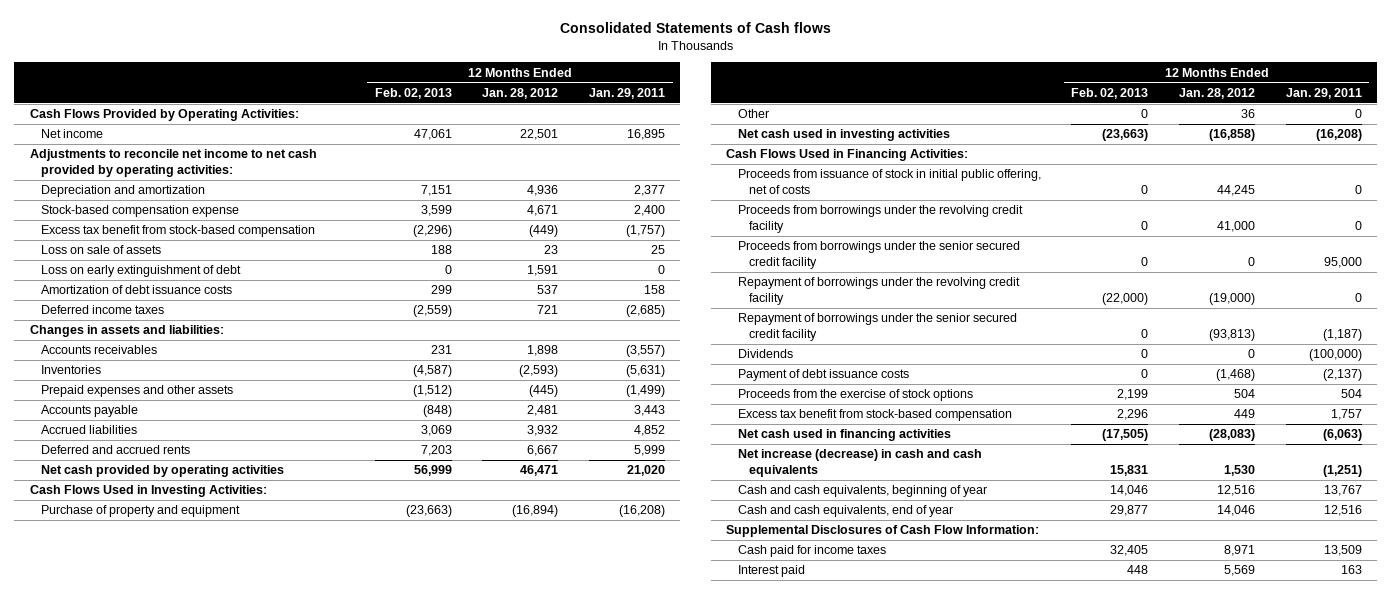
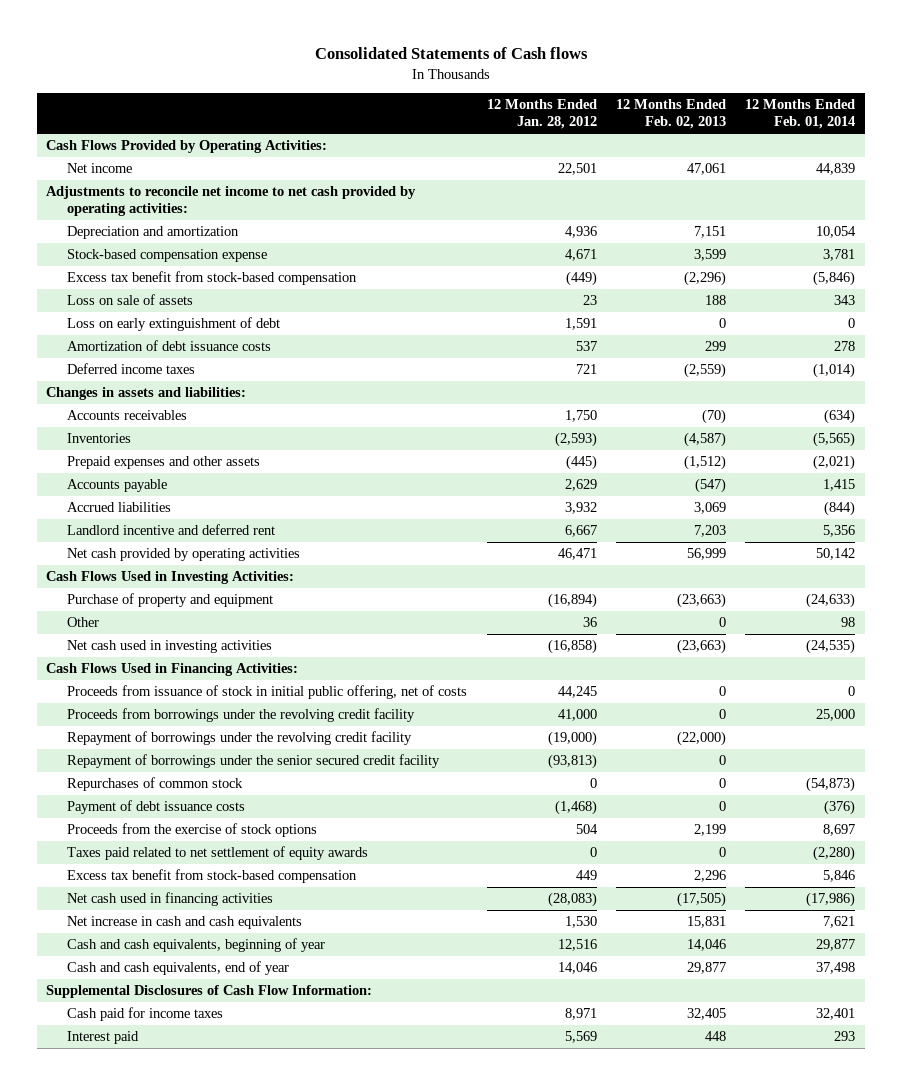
[589,87,666,99] Jan. 29, 2011 -> none
none -> [745,99,856,130] 12 Months Ended Feb. 01, 2014
[430,345,452,355] 231 -> [701,409,726,425] (70)
[527,345,559,357] 1,898 -> [564,410,597,423] 1,750
[422,405,452,418] (848) -> [694,478,726,494] (547)
[527,405,559,417] 2,481 -> [564,479,597,492] 2,629
[40,445,190,455] Deferred and accrued rents -> [67,524,276,536] Landlord incentive and deferred rent
[737,241,1020,270] Proceeds from borrowings under the senior secured credit facility -> none
[737,349,793,359] Dividends -> none
none -> [67,777,244,792] Repurchases of common stock
none -> [67,846,369,861] Taxes paid related to net settlement of equity awards
[737,449,982,478] Net increase (decrease) in cash and cash equivalents -> [67,916,303,930] Net increase in cash and cash equivalents

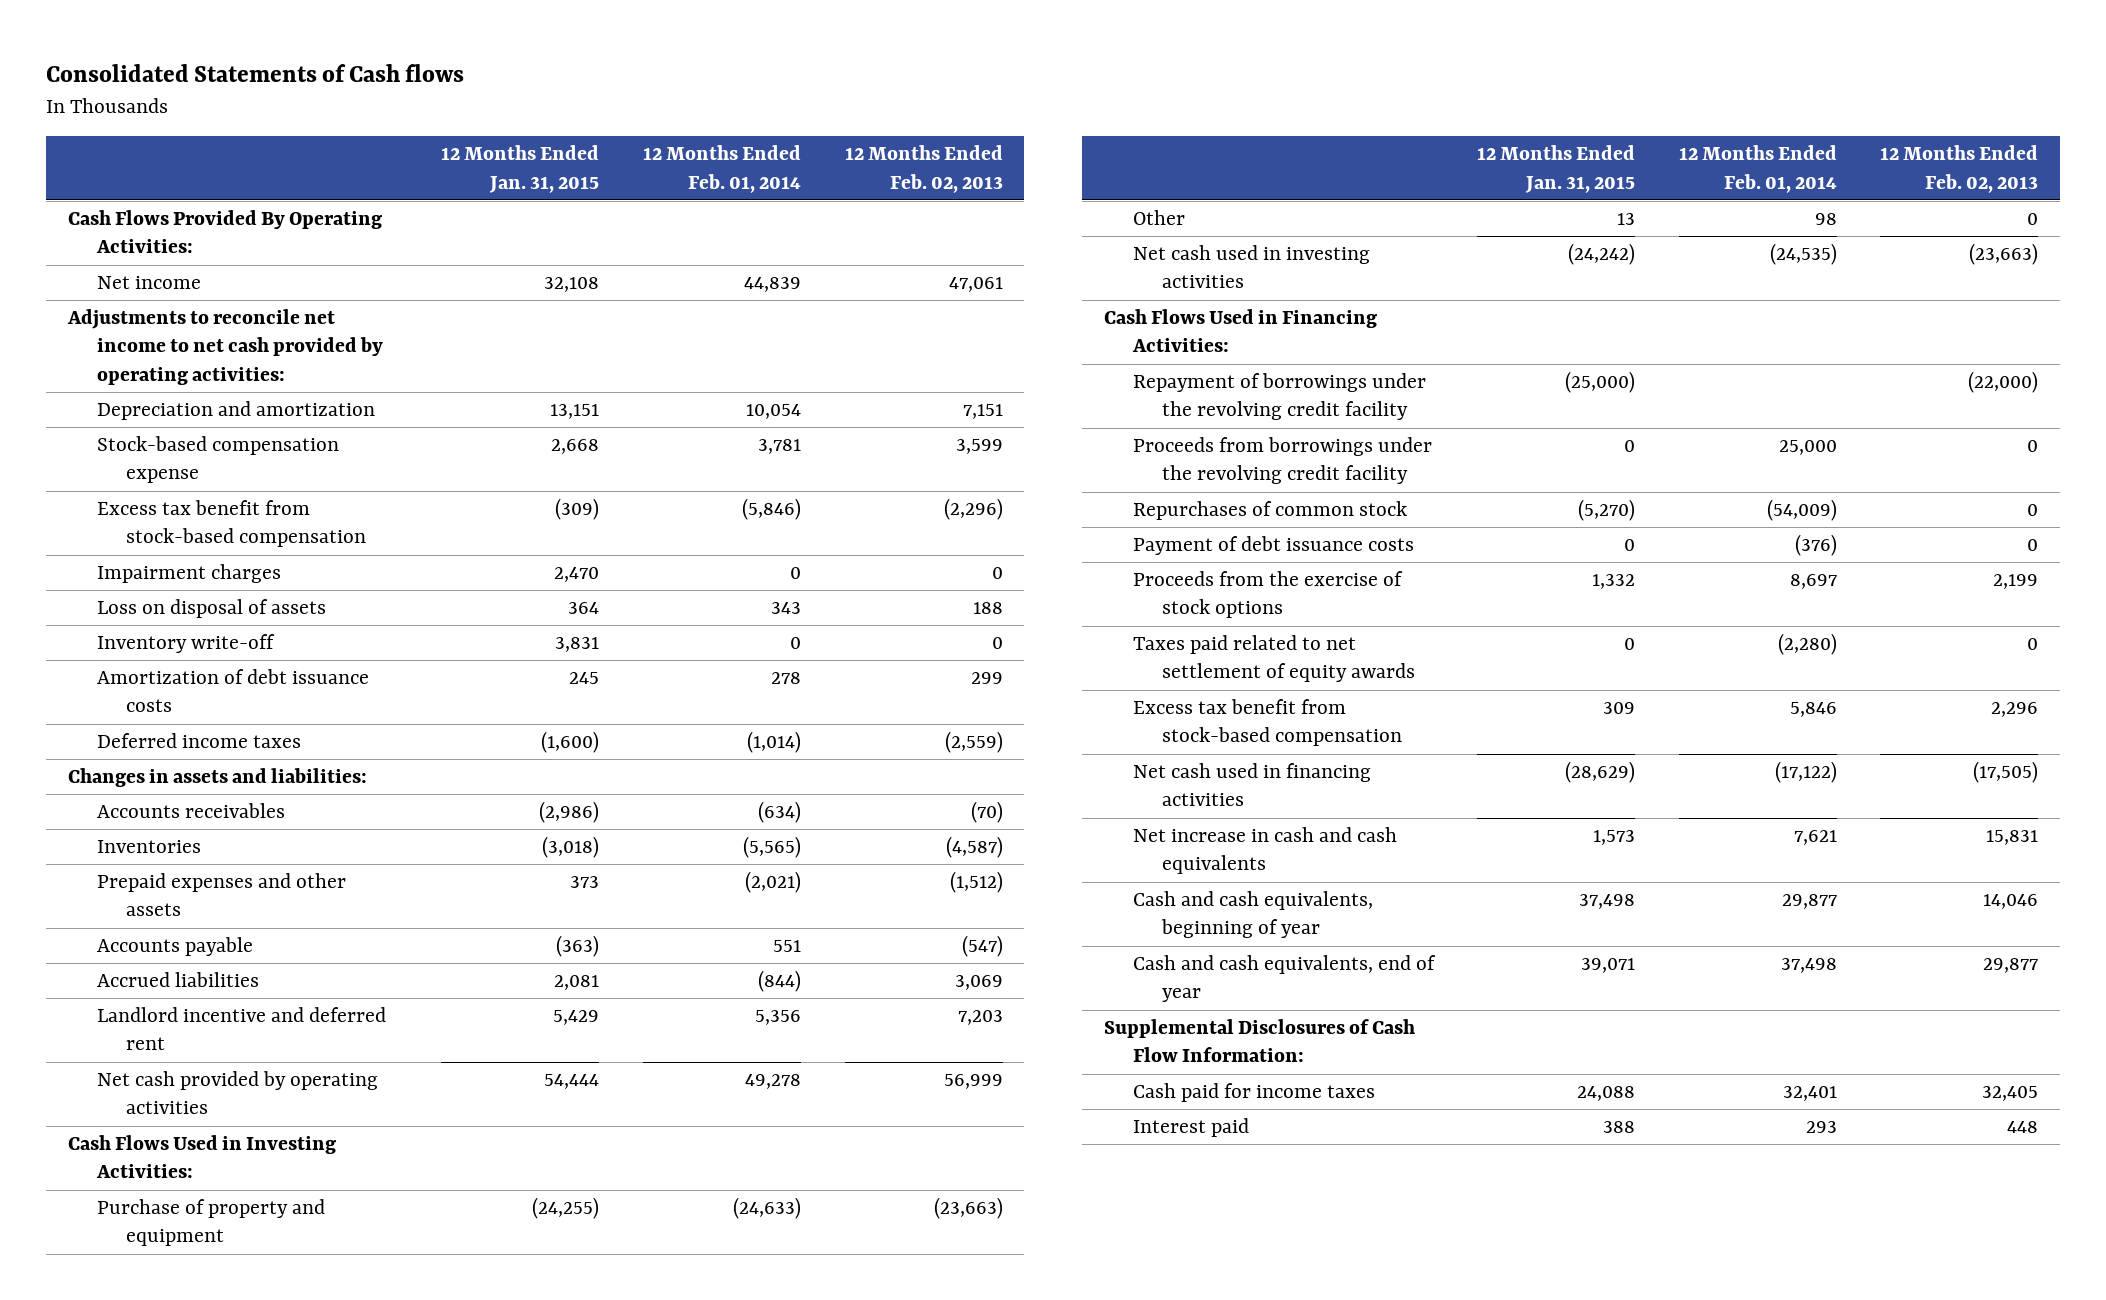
[486,99,597,130] 12 Months Ended Jan. 28, 2012 -> none
none -> [441,145,600,193] 12 Months Ended Jan. 31, 2015
[46,140,328,154] Cash Flows Provided by Operating Activities: -> [67,210,382,254] Cash Flows Provided By Operating Activities:
[67,317,281,332] Loss on early extinguishment of debt -> none
none -> [96,564,281,584] Impairment charges
[67,294,194,306] Loss on sale of assets -> [96,599,326,619] Loss on disposal of assets
none -> [96,634,275,654] Inventory write-off
[823,479,856,492] 1,415 -> [772,940,801,953] 551
[816,548,856,561] 50,142 -> [744,1074,801,1090] 49,278
[67,685,468,700] Proceeds from issuance of stock in initial public offering, net of costs -> none
[67,754,441,769] Repayment of borrowings under the senior secured credit facility -> none
[67,708,416,723] Proceeds from borrowings under the revolving credit facility -> [1132,437,1432,485] Proceeds from borrowings under the revolving credit facility
[806,777,856,793] (54,873) -> [1766,499,1837,522] (54,009)
[806,892,856,908] (17,986) -> [1774,761,1837,784] (17,122)

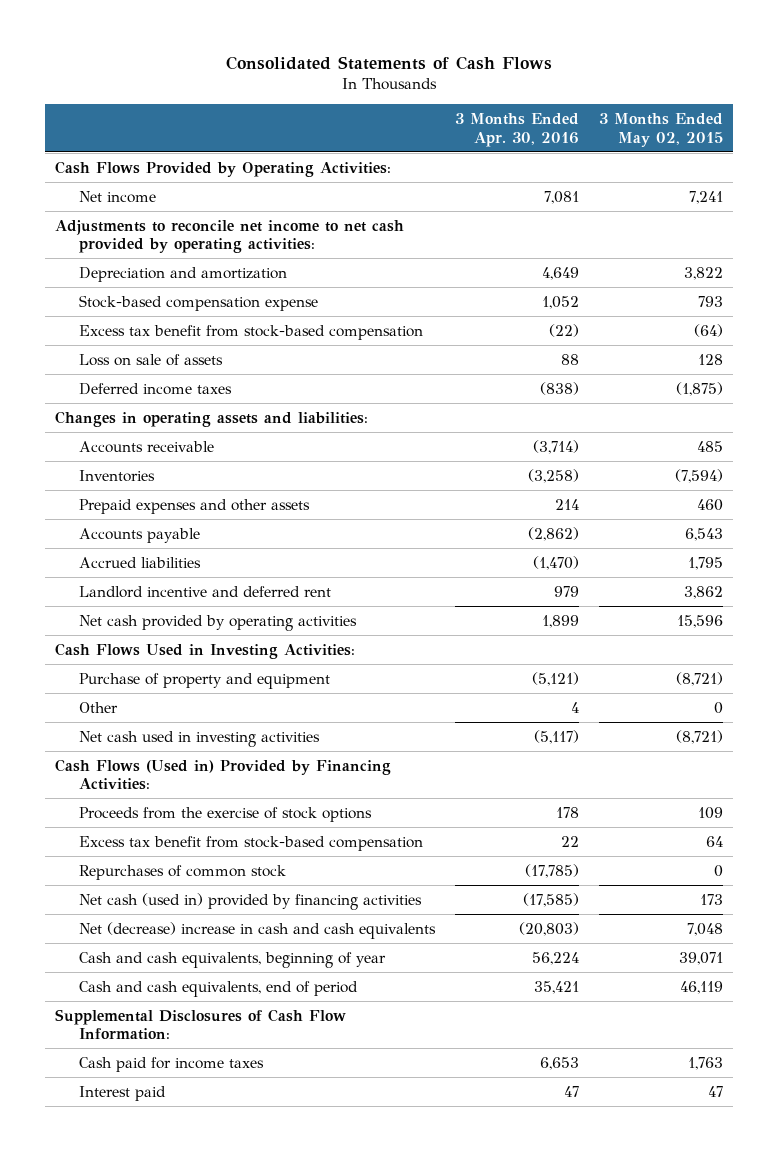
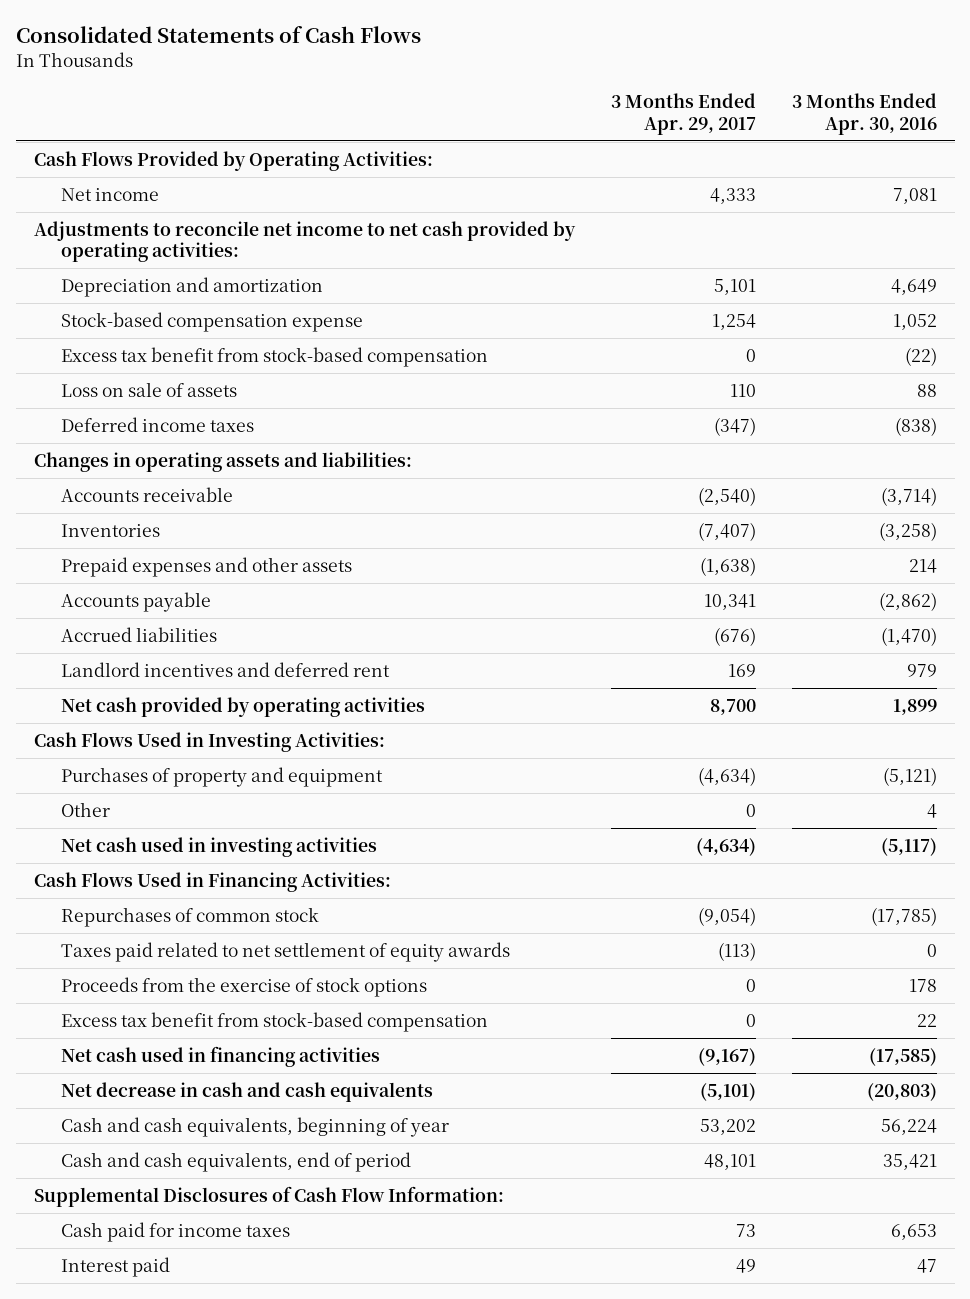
[598,113,723,147] 3 Months Ended May 02, 2015 -> none
none -> [610,93,756,135] 3 Months Ended Apr. 29, 2017
[79,585,332,598] Landlord incentive and deferred rent -> [61,661,391,677] Landlord incentives and deferred rent
[79,672,331,689] Purchase of property and equipment -> [61,766,384,787] Purchases of property and equipment
[54,758,391,791] Cash Flows (Used in) Provided by Financing Activities: -> [33,871,391,892] Cash Flows Used in Financing Activities:
[79,864,287,880] Repurchases of common stock -> [61,906,320,927] Repurchases of common stock
none -> [61,941,511,962] Taxes paid related to net settlement of equity awards
[79,892,423,910] Net cash (used in) provided by financing activities -> [61,1045,381,1067] Net cash used in financing activities
[79,921,437,939] Net (decrease) increase in cash and cash equivalents -> [61,1081,434,1102] Net decrease in cash and cash equivalents

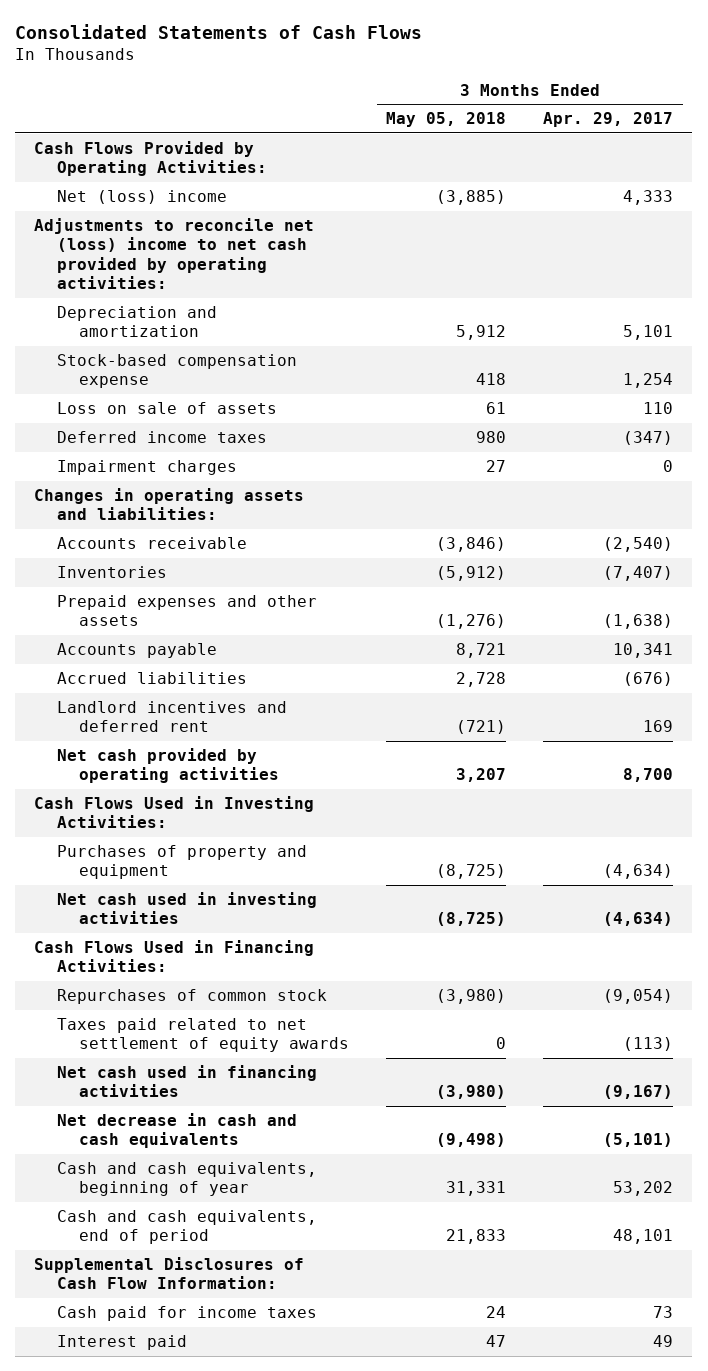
[791,93,937,135] 3 Months Ended Apr. 30, 2016 -> none
none -> [386,112,507,128] May 05, 2018
[61,187,160,201] Net income -> [56,189,227,204] Net (loss) income
[33,220,576,263] Adjustments to reconcile net income to net cash provided by operating activities: -> [34,217,315,290] Adjustments to reconcile net (loss) income to net cash provided by operating activities:
[61,346,489,367] Excess tax benefit from stock-based compensation -> none
none -> [56,459,237,475] Impairment charges
[61,801,111,817] Other -> none
[61,976,428,997] Proceeds from the exercise of stock options -> none
[61,1011,489,1032] Excess tax benefit from stock-based compensation -> none

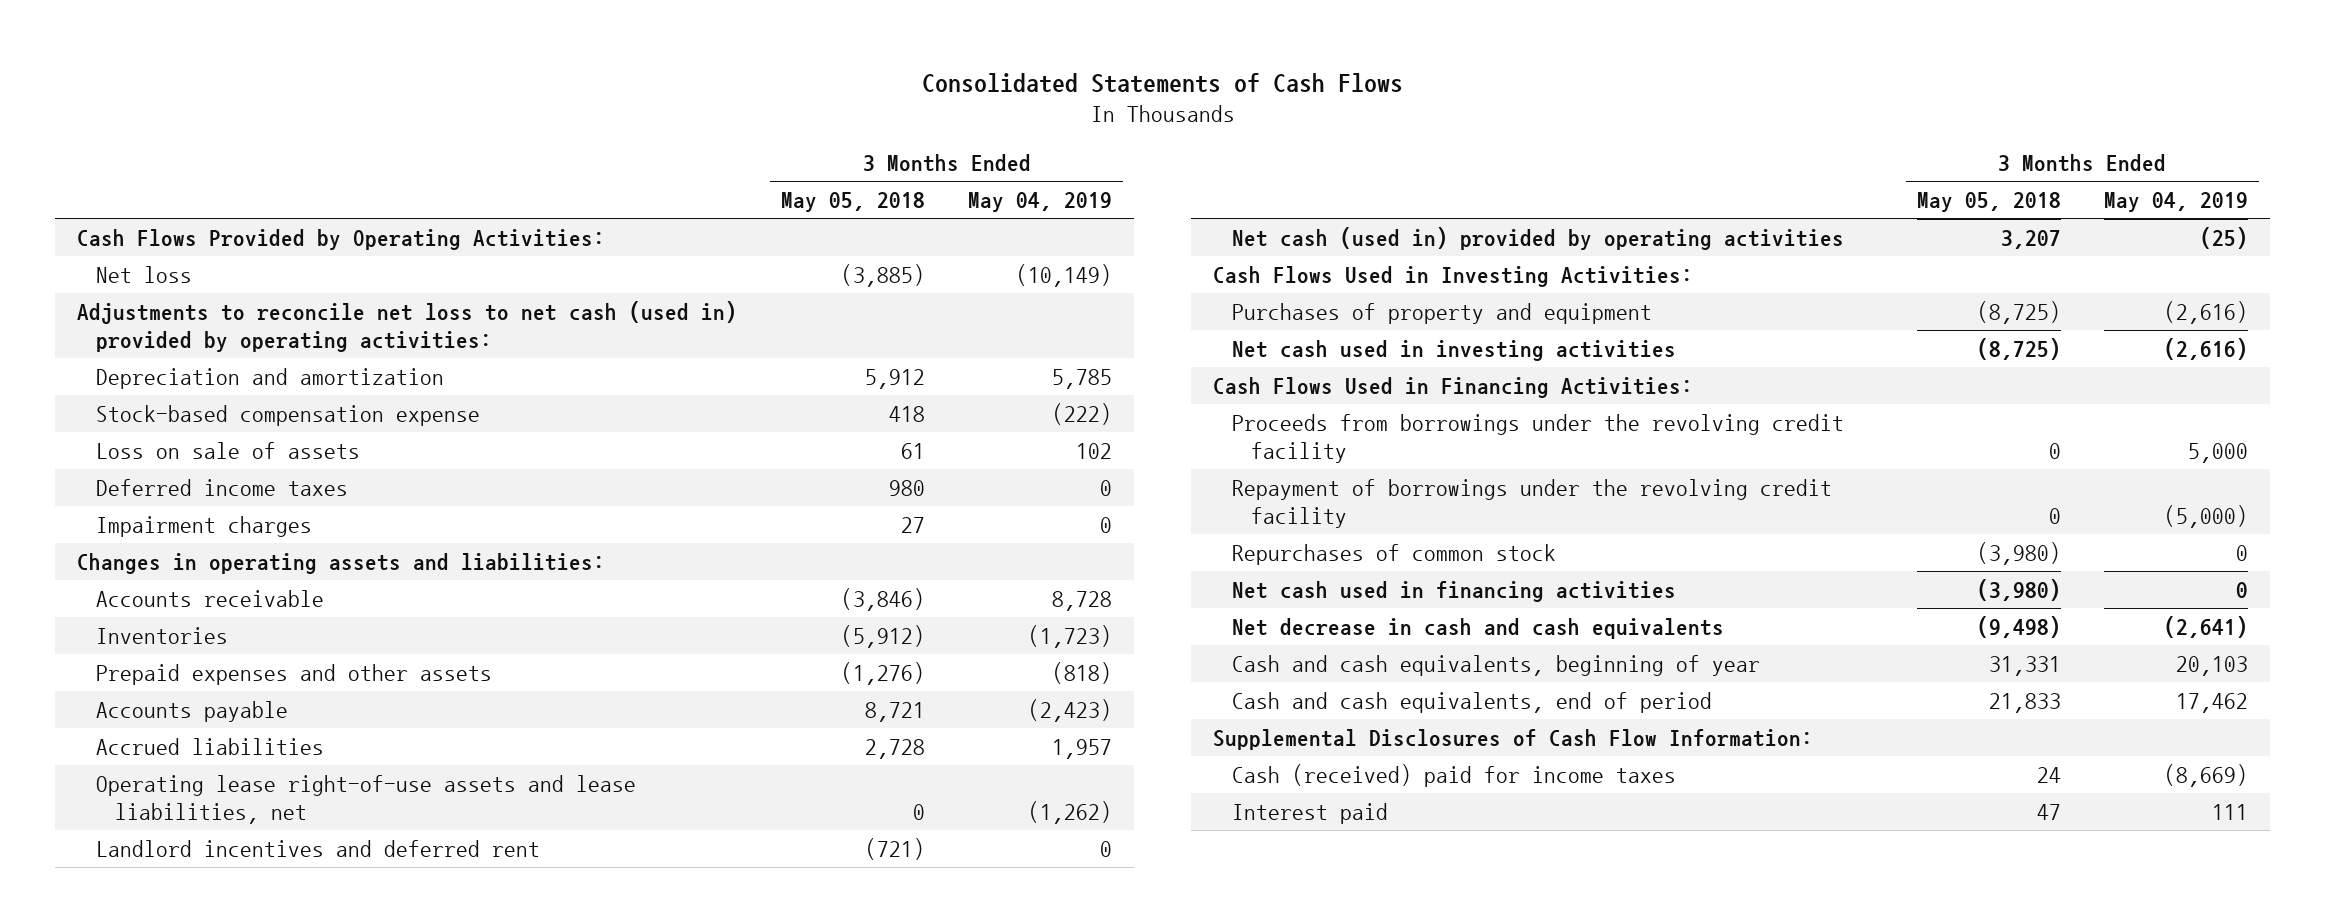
[543,112,674,128] Apr. 29, 2017 -> none
none -> [968,191,1113,212] May 04, 2019
[56,189,227,204] Net (loss) income -> [96,265,193,283] Net loss
[34,217,315,290] Adjustments to reconcile net (loss) income to net cash provided by operating activities: -> [77,300,738,353] Adjustments to reconcile net loss to net cash (used in) provided by operating activities:
none -> [96,774,637,825] Operating lease right-of-use assets and lease liabilities, net
[56,747,280,784] Net cash provided by operating activities -> [1231,226,1844,250] Net cash (used in) provided by operating activities
none -> [1231,413,1844,464] Proceeds from borrowings under the revolving credit facility
none -> [1231,478,1832,529] Repayment of borrowings under the revolving credit facility
[56,1017,350,1053] Taxes paid related to net settlement of equity awards -> none
[56,1305,317,1321] Cash paid for income taxes -> [1231,763,1676,787] Cash (received) paid for income taxes

